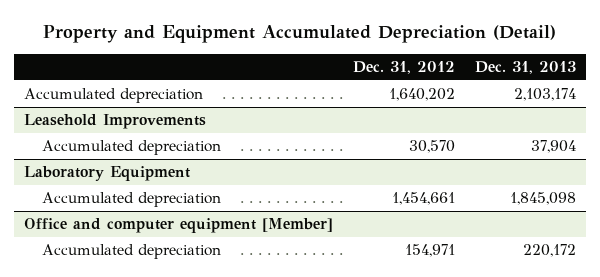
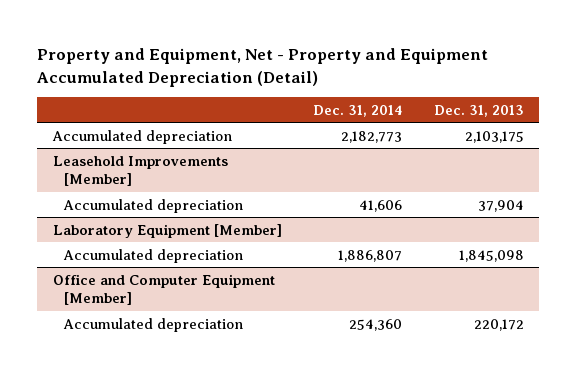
[42,25,556,44] Property and Equipment Accumulated Depreciation (Detail) -> [37,48,489,87] Property and Equipment, Net - Property and Equipment Accumulated Depreciation (Detail)
[352,61,455,75] Dec. 31, 2012 -> none
none -> [313,104,403,117] Dec. 31, 2014
[513,88,576,102] 2,103,174 -> [464,130,524,143] 2,103,175
[23,114,206,130] Leasehold Improvements -> [53,155,229,186] Leasehold Improvements [Member]
[23,166,190,182] Laboratory Equipment -> [53,223,283,238] Laboratory Equipment [Member]
[23,218,333,234] Office and computer equipment [Member] -> [53,273,276,305] Office and Computer Equipment [Member]

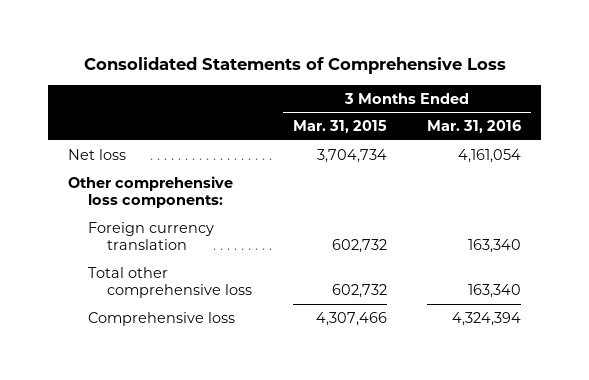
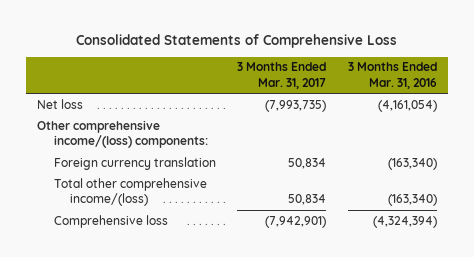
[292,120,387,134] Mar. 31, 2015 -> none
none -> [237,62,327,89] 3 Months Ended Mar. 31, 2017
[458,148,522,163] 4,161,054 -> [377,99,437,112] (4,161,054)
[68,175,234,209] Other comprehensive loss components: -> [37,119,208,149] Other comprehensive income/(loss) components:
[468,239,522,254] 163,340 -> [387,157,437,170] (163,340)
[87,266,253,299] Total other comprehensive loss -> [53,177,207,207] Total other comprehensive income/(loss)
[468,284,522,299] 163,340 -> [387,194,437,207] (163,340)
[452,311,522,326] 4,324,394 -> [372,215,437,228] (4,324,394)

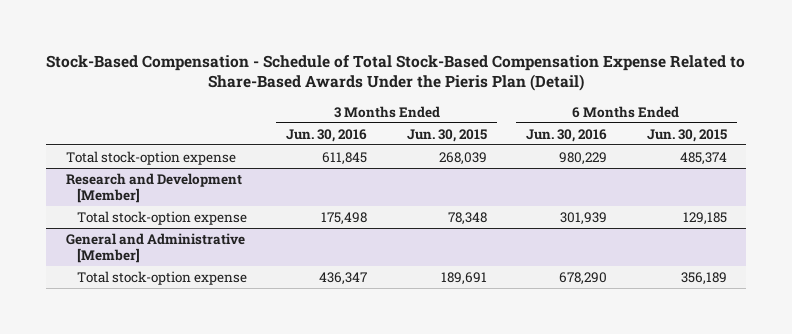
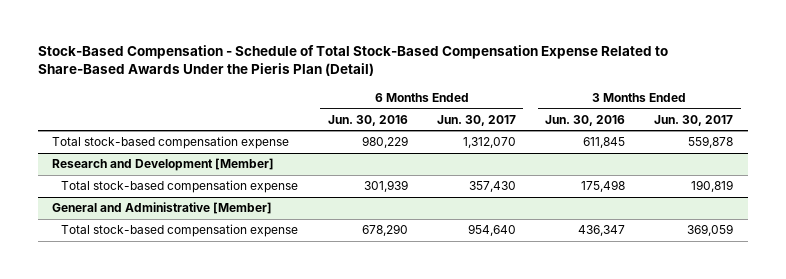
[406,128,487,142] Jun. 30, 2015 -> none
[646,128,727,142] Jun. 30, 2015 -> none
none -> [436,114,516,126] Jun. 30, 2017
none -> [654,114,734,126] Jun. 30, 2017
[65,150,236,165] Total stock-option expense -> [52,136,290,150] Total stock-based compensation expense
[76,210,247,225] Total stock-option expense -> [61,180,299,194] Total stock-based compensation expense
[76,270,247,285] Total stock-option expense -> [61,224,299,238] Total stock-based compensation expense

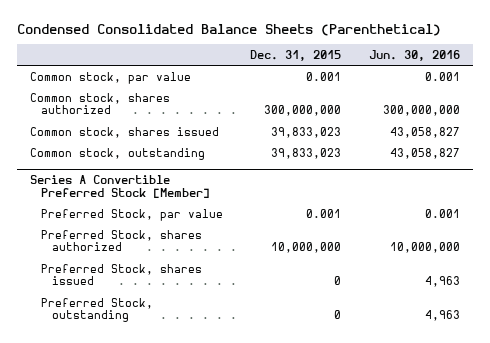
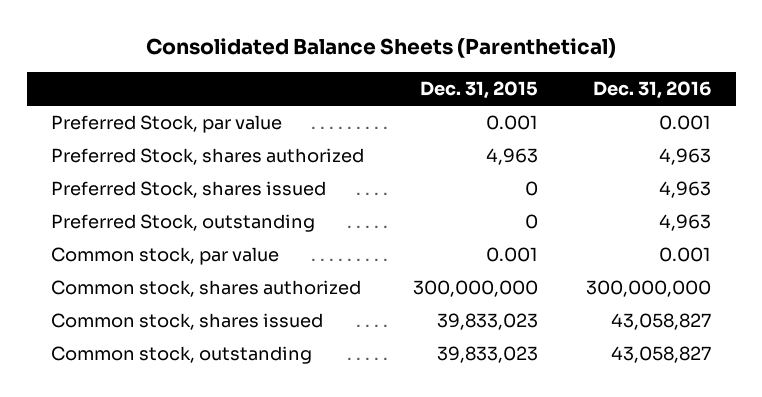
[16,23,441,36] Condensed Consolidated Balance Sheets (Parenthetical) -> [146,38,617,59] Consolidated Balance Sheets (Parenthetical)
[368,49,460,61] Jun. 30, 2016 -> none
none -> [593,81,712,100] Dec. 31, 2016
none -> [50,115,282,134] Preferred Stock, par value
none -> [50,148,364,166] Preferred Stock, shares authorized
none -> [50,181,326,199] Preferred Stock, shares issued
none -> [50,214,315,233] Preferred Stock, outstanding
[30,174,211,198] Series A Convertible Preferred Stock [Member] -> none
[41,208,224,221] Preferred Stock, par value -> none
[41,229,203,252] Preferred Stock, shares authorized -> none
[41,263,203,286] Preferred Stock, shares issued -> none
[41,297,154,323] Preferred Stock, outstanding -> none

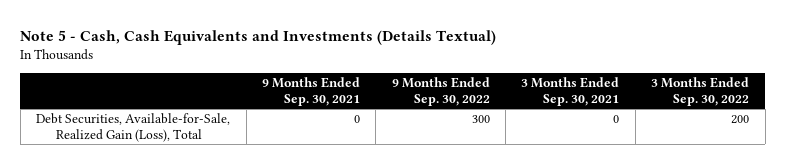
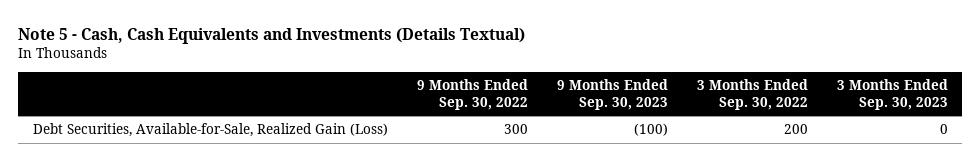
[261,77,360,106] 9 Months Ended Sep. 30, 2021 -> none
[521,77,620,106] 3 Months Ended Sep. 30, 2021 -> none
none -> [556,79,668,110] 9 Months Ended Sep. 30, 2023
none -> [836,79,948,110] 3 Months Ended Sep. 30, 2023
[36,113,231,142] Debt Securities, Available-for-Sale, Realized Gain (Loss), Total -> [32,123,388,138] Debt Securities, Available-for-Sale, Realized Gain (Loss)

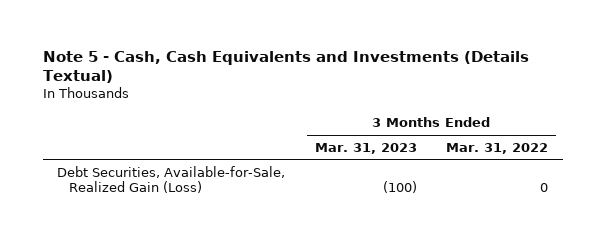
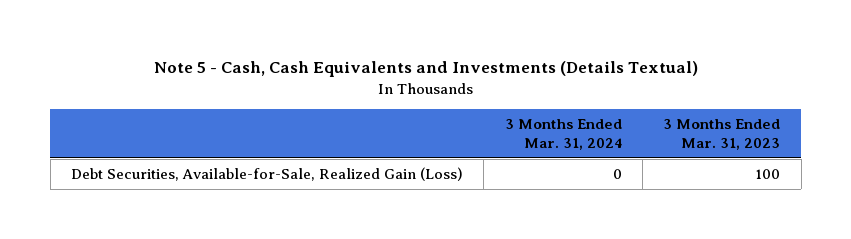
[446,142,549,154] Mar. 31, 2022 -> none
none -> [504,118,622,150] 3 Months Ended Mar. 31, 2024
[382,180,417,193] (100) -> [755,169,781,180] 100

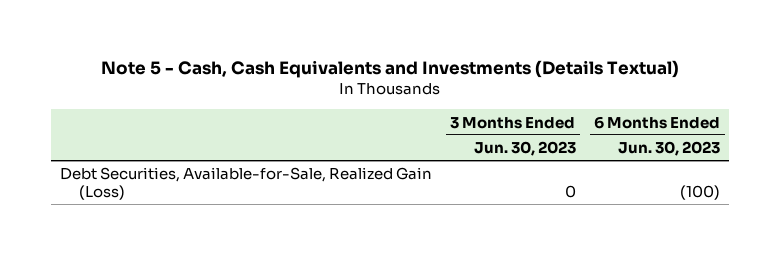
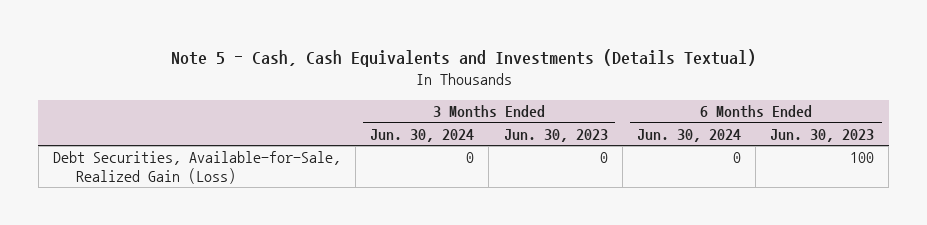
none -> [370,128,475,142] Jun. 30, 2024
none -> [636,128,741,142] Jun. 30, 2024
[680,185,721,201] (100) -> [850,152,875,164] 100

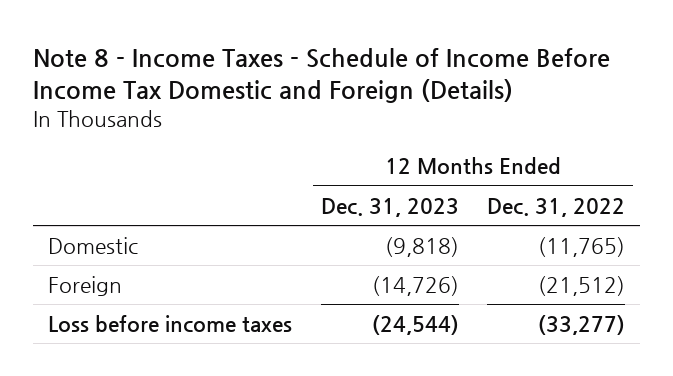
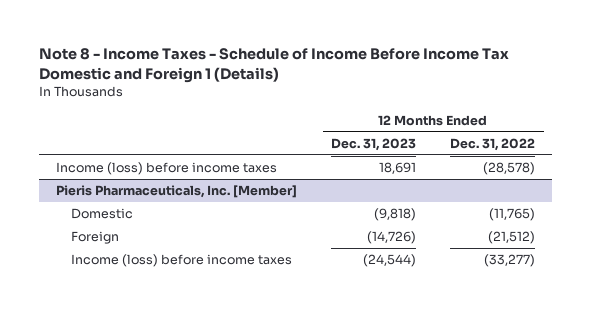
[33,47,611,103] Note 8 - Income Taxes - Schedule of Income Before Income Tax Domestic and Foreign (Details) -> [39,48,510,83] Note 8 - Income Taxes - Schedule of Income Before Income Tax Domestic and Foreign 1 (Details)
none -> [56,162,278,176] Income (loss) before income taxes
none -> [56,185,298,199] Pieris Pharmaceuticals, Inc. [Member]
[47,314,292,333] Loss before income taxes -> [70,254,292,268] Income (loss) before income taxes

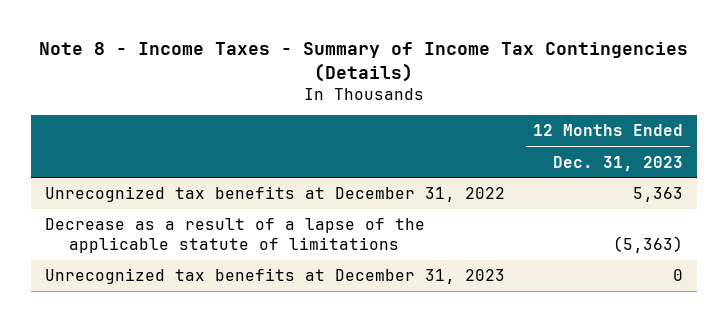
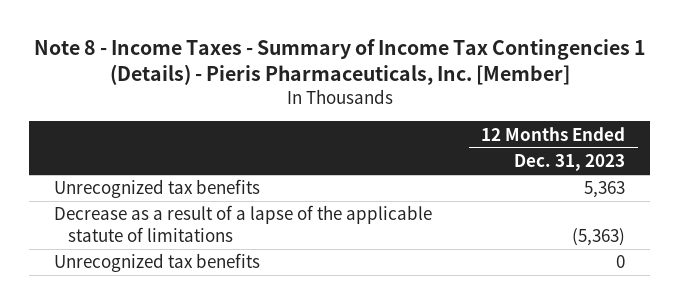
[38,41,688,82] Note 8 - Income Taxes - Summary of Income Tax Contingencies (Details) -> [33,39,646,86] Note 8 - Income Taxes - Summary of Income Tax Contingencies 1 (Details) - Pieris Pharmaceuticals, Inc. [Member]
[44,186,505,203] Unrecognized tax benefits at December 31, 2022 -> [53,179,260,199] Unrecognized tax benefits
[44,268,505,285] Unrecognized tax benefits at December 31, 2023 -> [53,253,260,273] Unrecognized tax benefits

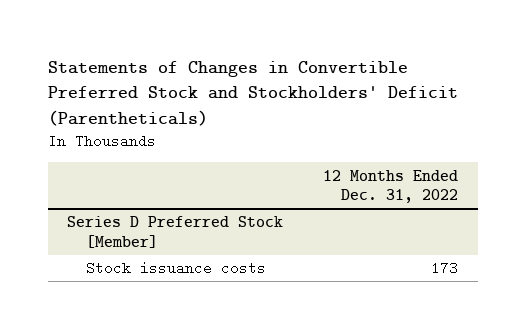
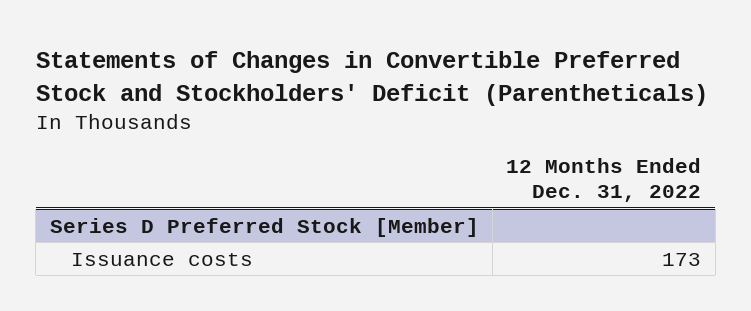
[86,261,267,276] Stock issuance costs -> [70,252,253,266] Issuance costs

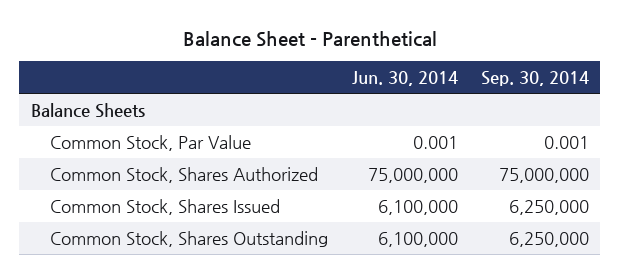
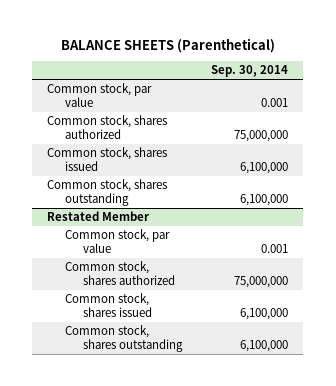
[182,30,437,47] Balance Sheet - Parenthetical -> [60,37,275,53] BALANCE SHEETS (Parenthetical)
[351,70,458,86] Jun. 30, 2014 -> none
[30,102,145,118] Balance Sheets -> none
[50,134,252,151] Common Stock, Par Value -> [47,83,153,108] Common stock, par value
[50,166,319,183] Common Stock, Shares Authorized -> [47,115,168,140] Common stock, shares authorized
[50,198,281,215] Common Stock, Shares Issued -> [47,147,168,172] Common stock, shares issued
[508,199,589,215] 6,250,000 -> [240,162,289,175] 6,100,000
[50,230,329,247] Common Stock, Shares Outstanding -> [47,179,168,207] Common stock, shares outstanding
[508,231,589,247] 6,250,000 -> [240,194,289,207] 6,100,000
none -> [47,211,151,222] Restated Member
none -> [64,229,170,254] Common stock, par value
none -> [64,261,175,286] Common stock, shares authorized
none -> [64,293,152,318] Common stock, shares issued
none -> [64,325,183,353] Common stock, shares outstanding

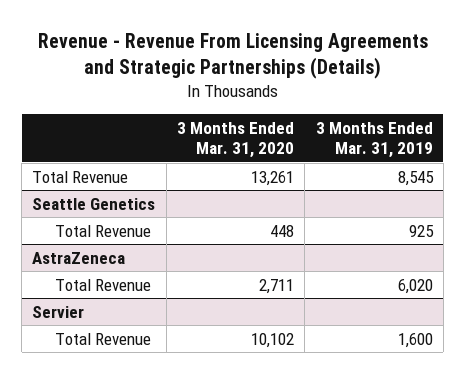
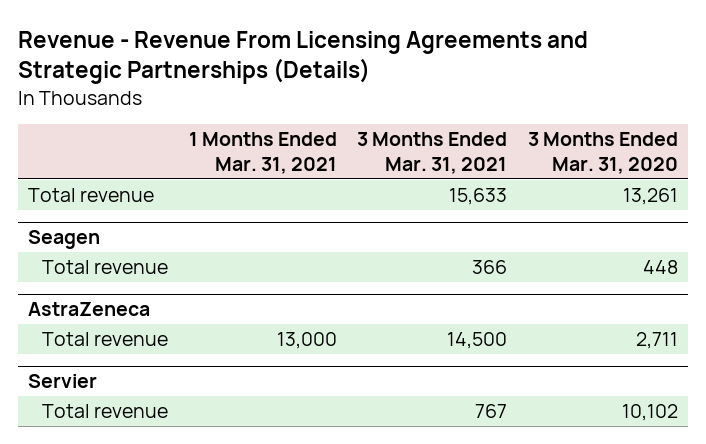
[315,121,433,159] 3 Months Ended Mar. 31, 2019 -> none
none -> [188,132,337,174] 1 Months Ended Mar. 31, 2021
none -> [357,132,508,174] 3 Months Ended Mar. 31, 2021
[32,170,129,183] Total Revenue -> [28,188,155,203] Total revenue
[32,197,156,210] Seattle Genetics -> [28,230,101,250] Seagen
[55,224,152,237] Total Revenue -> [42,260,169,275] Total revenue
[55,278,152,291] Total Revenue -> [42,332,169,347] Total revenue
[55,332,152,345] Total Revenue -> [42,404,169,419] Total revenue

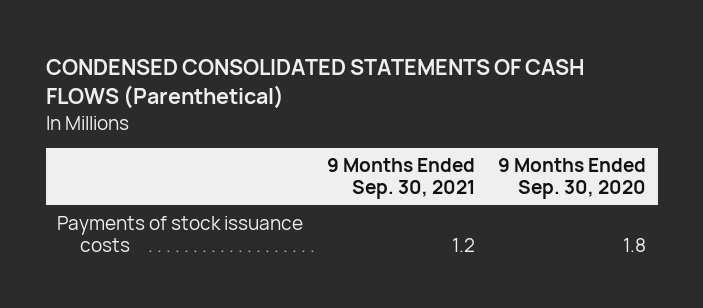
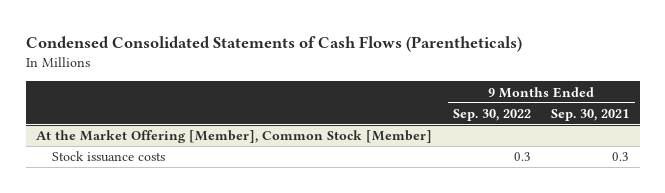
[45,58,585,110] CONDENSED CONSOLIDATED STATEMENTS OF CASH FLOWS (Parenthetical) -> [25,35,522,52] Condensed Consolidated Statements of Cash Flows (Parentheticals)
[498,158,647,200] 9 Months Ended Sep. 30, 2020 -> none
none -> [452,108,531,121] Sep. 30, 2022
none -> [36,130,433,144] At the Market Offering [Member], Common Stock [Member]
[57,216,304,252] Payments of stock issuance costs -> [51,151,165,163] Stock issuance costs
[451,237,475,252] 1.2 -> [612,152,630,162] 0.3

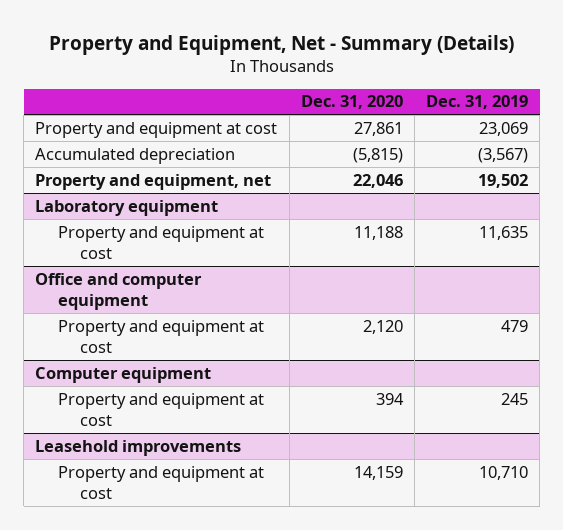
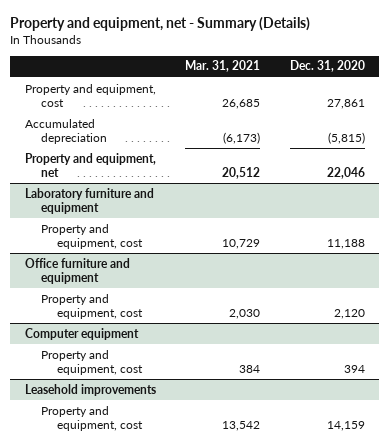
[48,34,514,55] Property and Equipment, Net - Summary (Details) -> [9,17,310,32] Property and equipment, net - Summary (Details)
[425,95,528,110] Dec. 31, 2019 -> none
none -> [185,60,261,73] Mar. 31, 2021
[35,121,278,138] Property and equipment at cost -> [24,83,156,107] Property and equipment, cost
[35,199,219,216] Laboratory equipment -> [24,187,154,214] Laboratory furniture and equipment
[57,225,264,260] Property and equipment at cost -> [40,223,144,249] Property and equipment, cost
[35,272,203,311] Office and computer equipment -> [24,257,130,284] Office furniture and equipment
[57,319,264,354] Property and equipment at cost -> [40,293,144,319] Property and equipment, cost
[57,392,264,427] Property and equipment at cost -> [40,349,144,375] Property and equipment, cost
[57,465,264,500] Property and equipment at cost -> [40,405,144,431] Property and equipment, cost

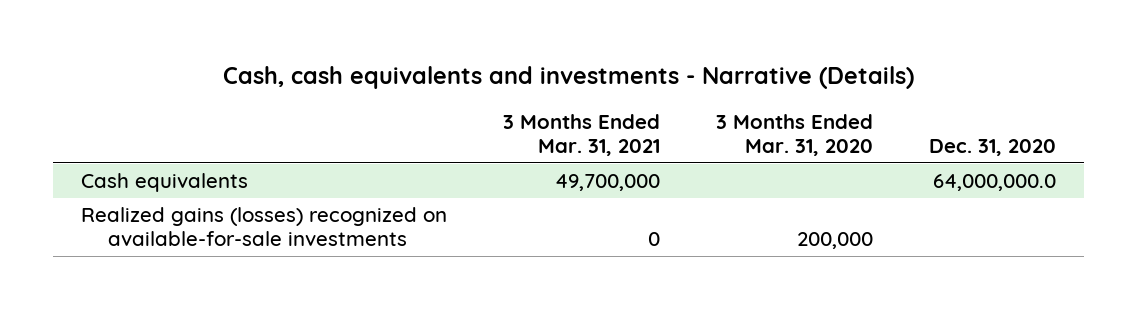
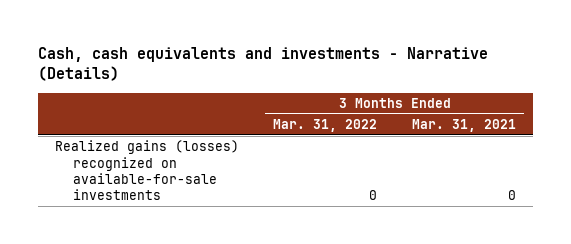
[716,114,874,156] 3 Months Ended Mar. 31, 2020 -> none
[929,138,1057,156] Dec. 31, 2020 -> none
none -> [273,119,378,133] Mar. 31, 2022
[80,173,248,193] Cash equivalents -> none

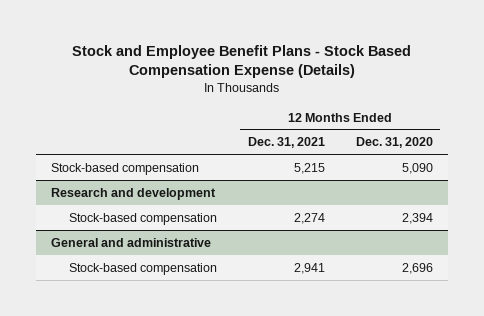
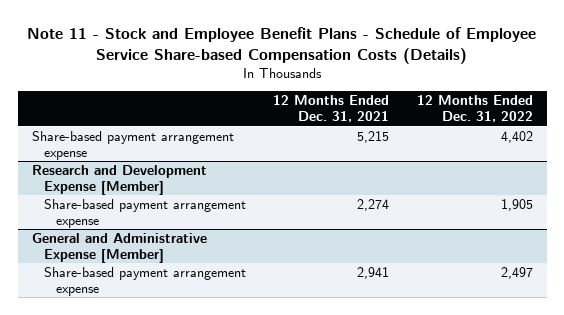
[72,44,412,79] Stock and Employee Benefit Plans - Stock Based Compensation Expense (Details) -> [27,26,537,64] Note 11 - Stock and Employee Benefit Plans - Schedule of Employee Service Share-based Compensation Costs (Details)
[355,137,433,149] Dec. 31, 2020 -> none
none -> [416,95,533,122] 12 Months Ended Dec. 31, 2022
[51,162,200,175] Stock-based compensation -> [31,131,234,160] Share-based payment arrangement expense
[51,187,217,200] Research and development -> [31,165,207,195] Research and Development Expense [Member]
[68,212,217,225] Stock-based compensation -> [43,199,246,228] Share-based payment arrangement expense
[51,237,212,247] General and administrative -> [31,233,207,263] General and Administrative Expense [Member]
[68,262,217,275] Stock-based compensation -> [43,267,246,296] Share-based payment arrangement expense

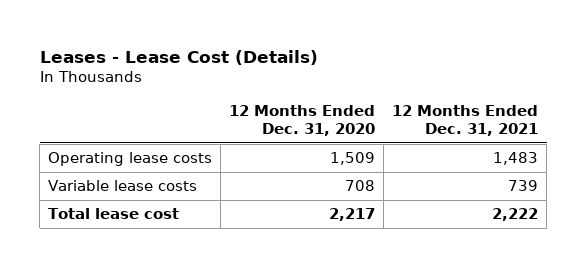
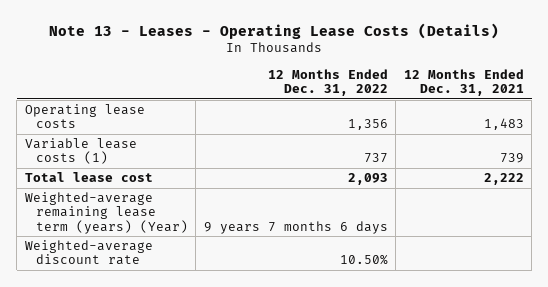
[39,49,318,65] Leases - Lease Cost (Details) -> [49,22,500,39] Note 13 - Leases - Operating Lease Costs (Details)
[229,105,376,136] 12 Months Ended Dec. 31, 2020 -> none
none -> [267,68,388,97] 12 Months Ended Dec. 31, 2022
[48,180,198,192] Variable lease costs -> [24,138,137,165] Variable lease costs (1)
none -> [24,192,188,234] Weighted-average remaining lease term (years) (Year)
none -> [24,240,153,266] Weighted-average discount rate

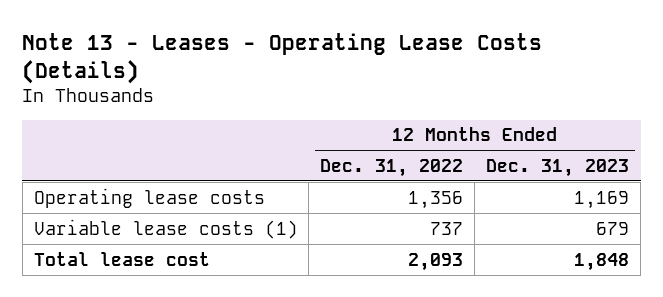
[403,68,524,97] 12 Months Ended Dec. 31, 2021 -> none
none -> [486,158,630,177] Dec. 31, 2023
[24,192,188,234] Weighted-average remaining lease term (years) (Year) -> none
[24,240,153,266] Weighted-average discount rate -> none

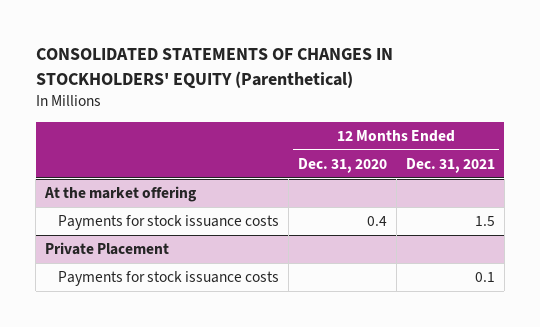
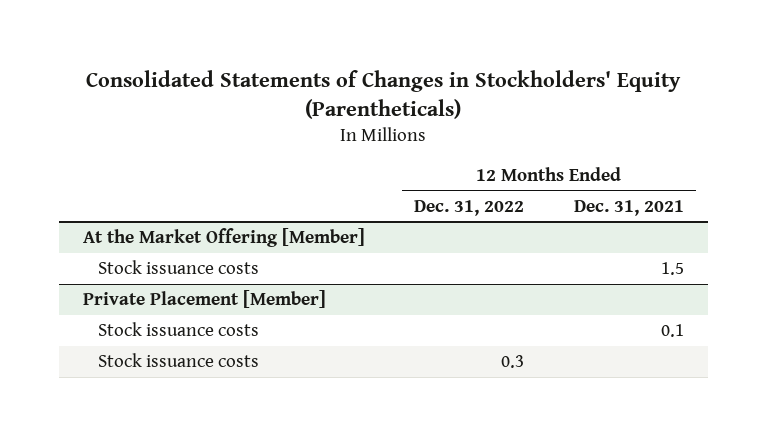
[35,48,393,89] CONSOLIDATED STATEMENTS OF CHANGES IN STOCKHOLDERS' EQUITY (Parenthetical) -> [86,70,682,120] Consolidated Statements of Changes in Stockholders' Equity (Parentheticals)
[297,157,387,173] Dec. 31, 2020 -> none
none -> [414,199,525,216] Dec. 31, 2022
[44,186,198,203] At the market offering -> [83,228,366,248] At the Market Offering [Member]
[58,215,280,231] Payments for stock issuance costs -> [97,260,259,275] Stock issuance costs
[45,242,170,256] Private Placement -> [83,290,327,309] Private Placement [Member]
[58,271,280,287] Payments for stock issuance costs -> [97,322,259,337] Stock issuance costs
none -> [97,353,259,368] Stock issuance costs

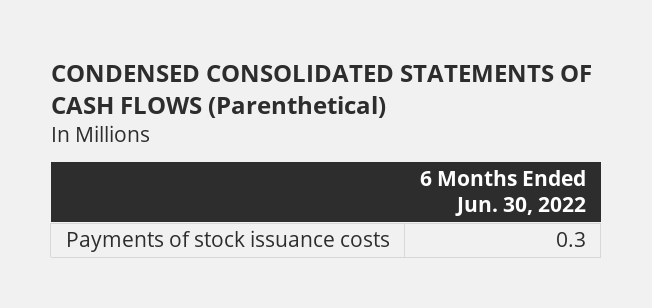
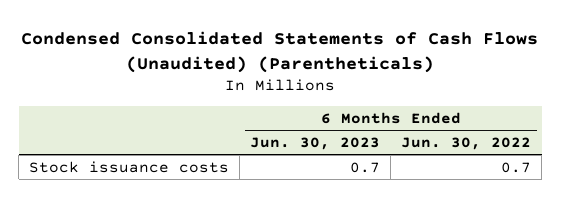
[50,65,592,119] CONDENSED CONSOLIDATED STATEMENTS OF CASH FLOWS (Parenthetical) -> [21,30,539,73] Condensed Consolidated Statements of Cash Flows (Unaudited) (Parentheticals)
none -> [250,136,381,150] Jun. 30, 2023
[65,230,390,253] Payments of stock issuance costs -> [29,160,230,173] Stock issuance costs
[555,232,586,248] 0.3 -> [501,161,532,173] 0.7

